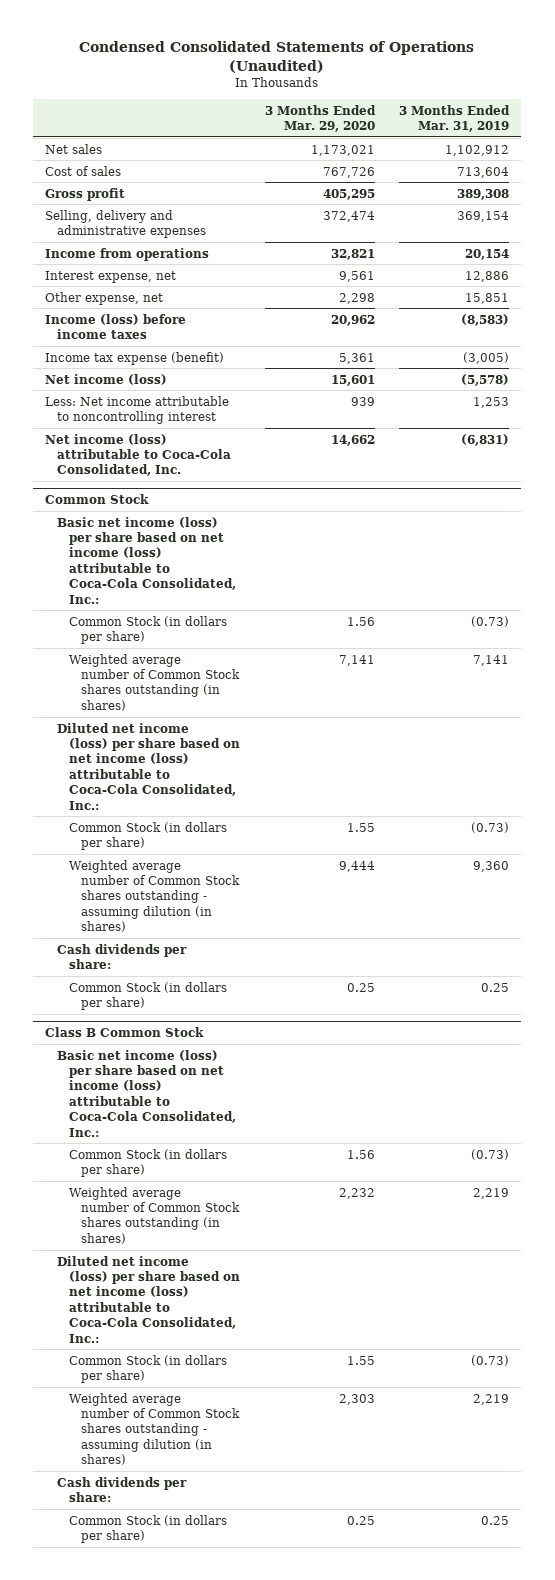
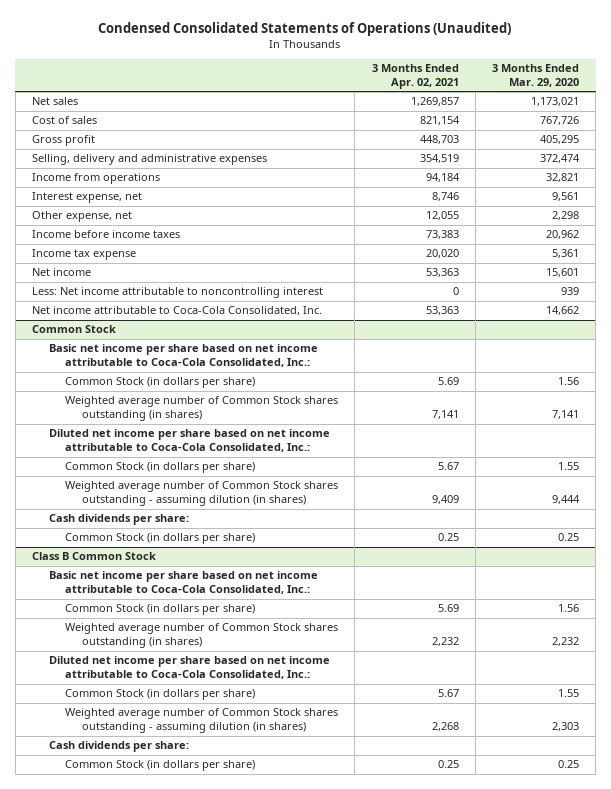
[399,104,511,133] 3 Months Ended Mar. 31, 2019 -> none
none -> [371,64,459,90] 3 Months Ended Apr. 02, 2021
[45,313,187,339] Income (loss) before income taxes -> [31,230,180,239] Income before income taxes
[45,351,225,365] Income tax expense (benefit) -> [31,249,136,261] Income tax expense
[45,373,168,385] Net income (loss) -> [31,268,91,277] Net income
[45,433,232,477] Net income (loss) attributable to Coca-Cola Consolidated, Inc. -> [31,306,322,316] Net income attributable to Coca-Cola Consolidated, Inc.
[57,516,237,604] Basic net income (loss) per share based on net income (loss) attributable to Coca-Cola Consolidated, Inc.: -> [48,344,318,368] Basic net income per share based on net income attributable to Coca-Cola Consolidated, Inc.:
[57,722,241,810] Diluted net income (loss) per share based on net income (loss) attributable to Coca-Cola Consolidated, Inc.: -> [48,429,330,453] Diluted net income per share based on net income attributable to Coca-Cola Consolidated, Inc.:
[57,1049,237,1137] Basic net income (loss) per share based on net income (loss) attributable to Coca-Cola Consolidated, Inc.: -> [48,571,318,595] Basic net income per share based on net income attributable to Coca-Cola Consolidated, Inc.:
[57,1255,241,1343] Diluted net income (loss) per share based on net income (loss) attributable to Coca-Cola Consolidated, Inc.: -> [48,656,330,680] Diluted net income per share based on net income attributable to Coca-Cola Consolidated, Inc.:

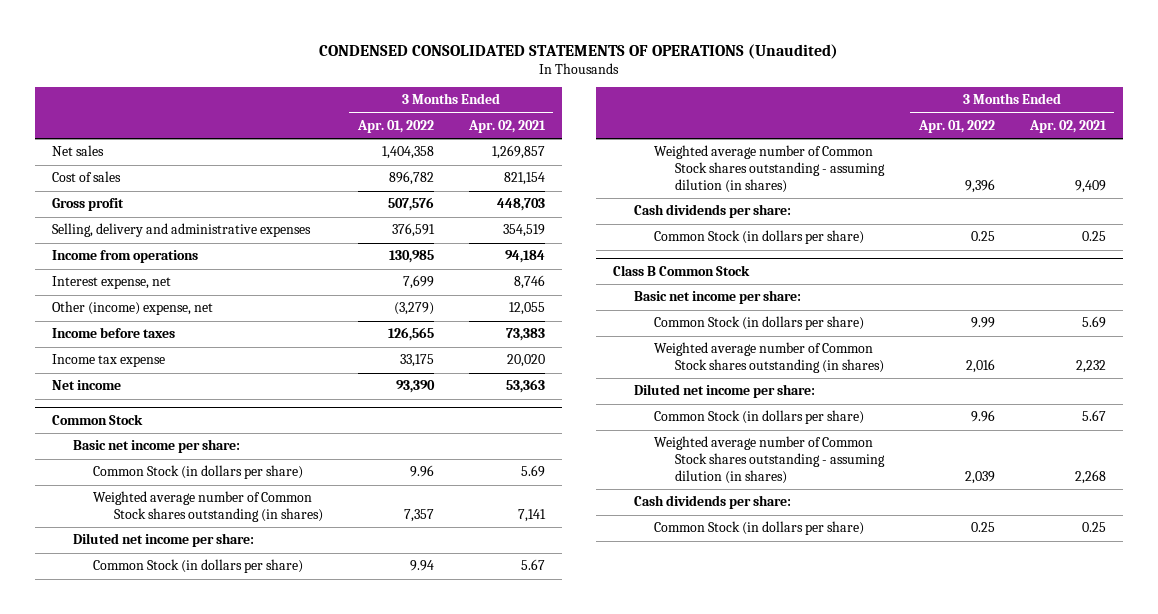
[98,21,512,36] Condensed Consolidated Statements of Operations (Unaudited) -> [318,43,838,59] CONDENSED CONSOLIDATED STATEMENTS OF OPERATIONS (Unaudited)
[491,64,579,88] 3 Months Ended Mar. 29, 2020 -> none
none -> [356,119,434,133] Apr. 01, 2022
[31,211,132,223] Other expense, net -> [52,301,214,316] Other (income) expense, net
[31,230,180,239] Income before income taxes -> [52,327,176,339] Income before taxes
[31,287,323,299] Less: Net income attributable to noncontrolling interest -> none
[31,306,322,316] Net income attributable to Coca-Cola Consolidated, Inc. -> none
[48,344,318,368] Basic net income per share based on net income attributable to Coca-Cola Consolidated, Inc.: -> [72,439,240,454] Basic net income per share:
[48,429,330,453] Diluted net income per share based on net income attributable to Coca-Cola Consolidated, Inc.: -> [72,533,254,548] Diluted net income per share:
[48,571,318,595] Basic net income per share based on net income attributable to Coca-Cola Consolidated, Inc.: -> [633,290,801,305] Basic net income per share:
[48,656,330,680] Diluted net income per share based on net income attributable to Coca-Cola Consolidated, Inc.: -> [633,384,815,399] Diluted net income per share:

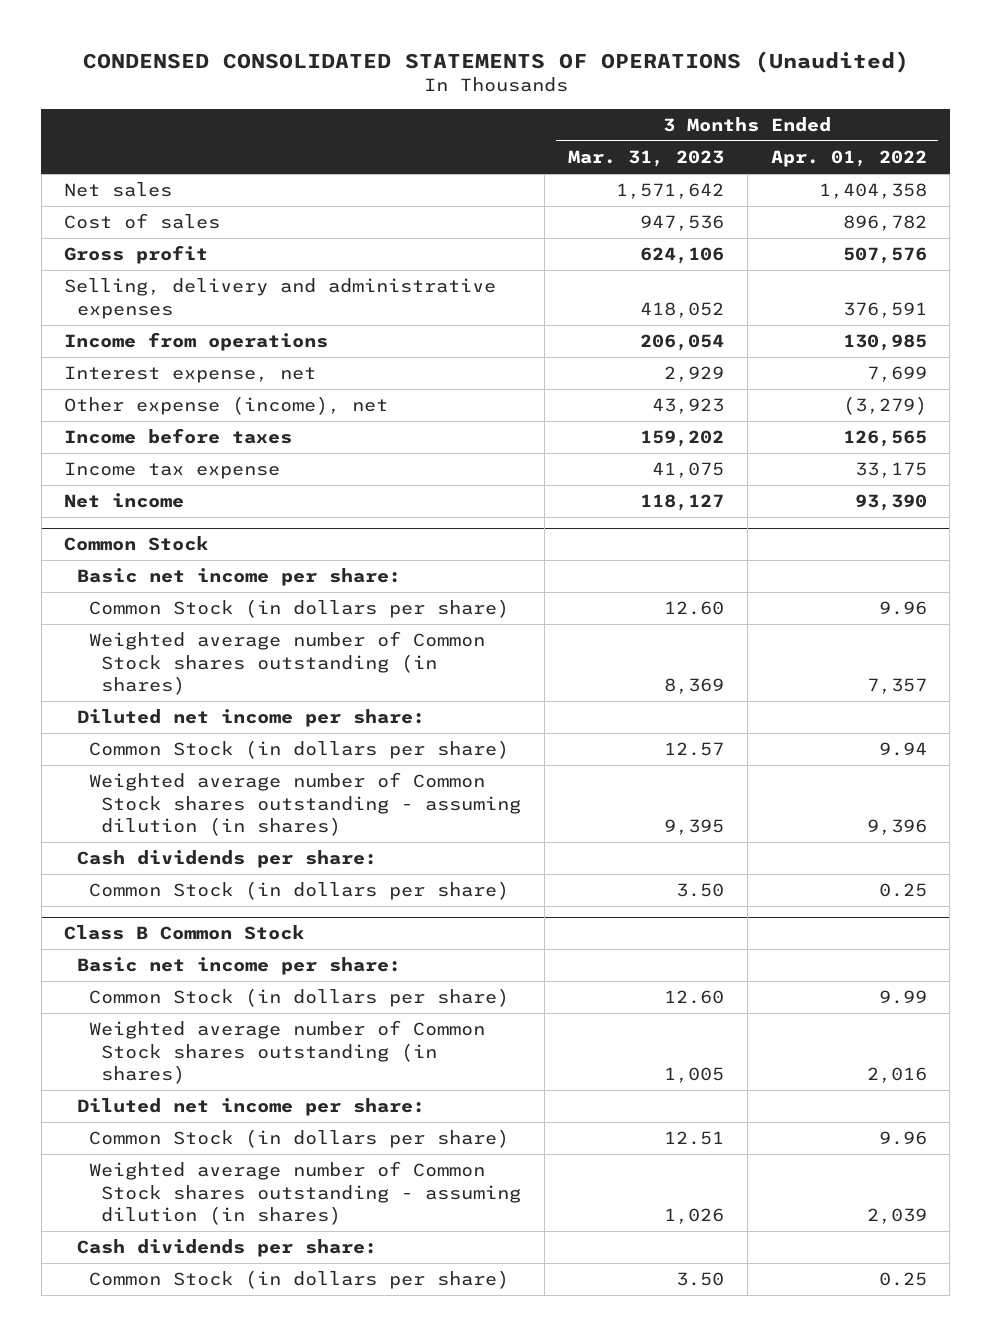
[467,119,546,133] Apr. 02, 2021 -> none
none -> [567,150,724,168] Mar. 31, 2023
[52,301,214,316] Other (income) expense, net -> [64,396,389,416] Other expense (income), net

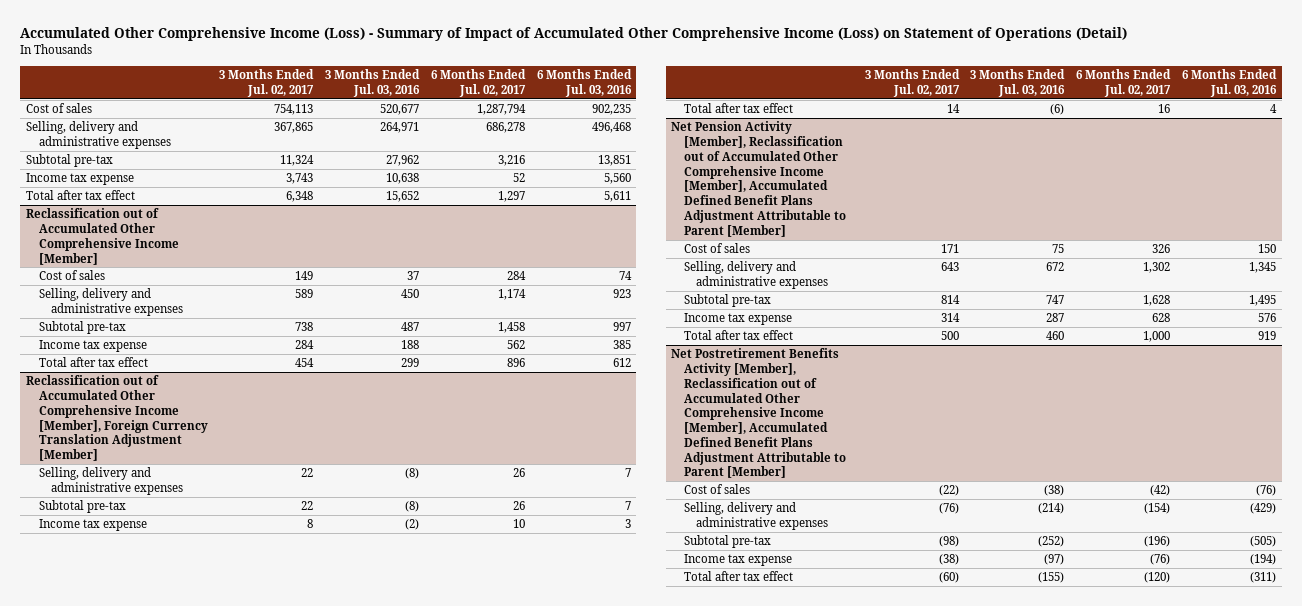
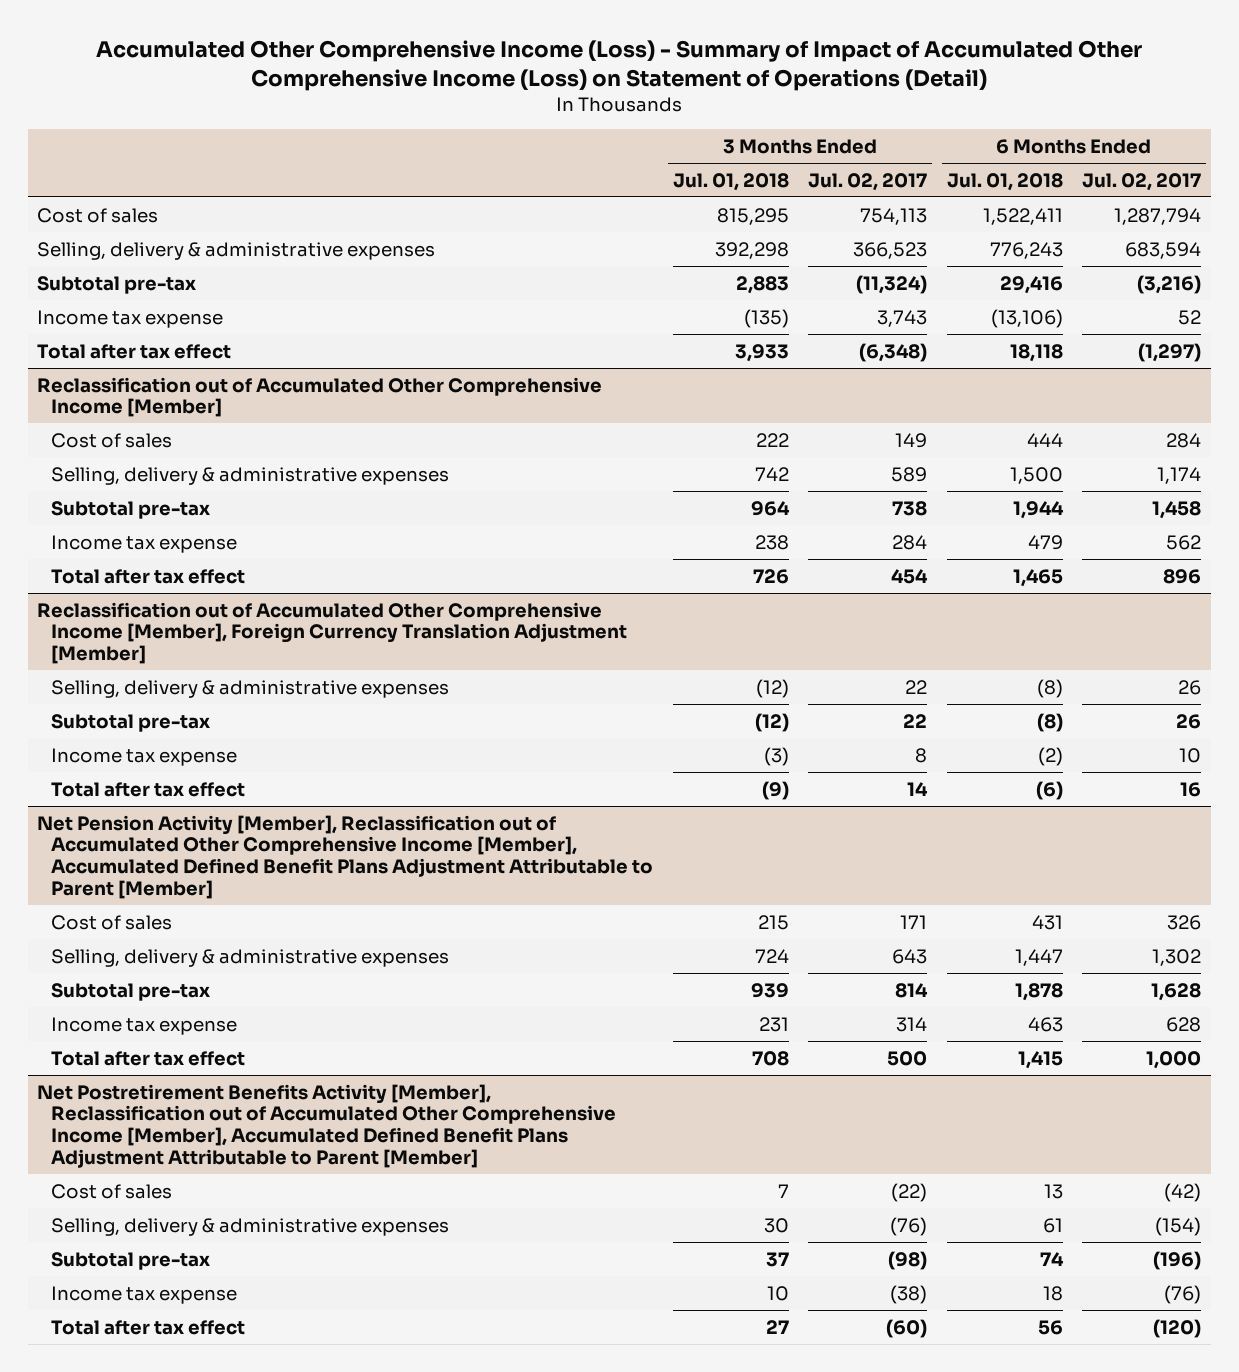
[325,69,421,97] 3 Months Ended Jul. 03, 2016 -> none
[536,69,632,97] 6 Months Ended Jul. 03, 2016 -> none
none -> [672,172,789,191] Jul. 01, 2018
none -> [946,172,1063,191] Jul. 01, 2018
[26,121,171,150] Selling, delivery and administrative expenses -> [37,241,436,260] Selling, delivery & administrative expenses
[274,122,314,134] 367,865 -> [853,241,928,259] 366,523
[485,122,525,134] 686,278 -> [1125,241,1202,259] 683,594
[280,155,315,167] 11,324 -> [856,274,928,294] (11,324)
[497,155,525,167] 3,216 -> [1137,274,1202,294] (3,216)
[286,191,314,203] 6,348 -> [859,342,928,362] (6,348)
[497,191,525,203] 1,297 -> [1138,342,1202,362] (1,297)
[38,288,184,317] Selling, delivery and administrative expenses -> [51,466,450,485] Selling, delivery & administrative expenses
[38,467,184,496] Selling, delivery and administrative expenses -> [51,679,450,698] Selling, delivery & administrative expenses
[683,261,829,290] Selling, delivery and administrative expenses -> [51,948,450,967] Selling, delivery & administrative expenses
[683,502,829,531] Selling, delivery and administrative expenses -> [51,1217,450,1236] Selling, delivery & administrative expenses

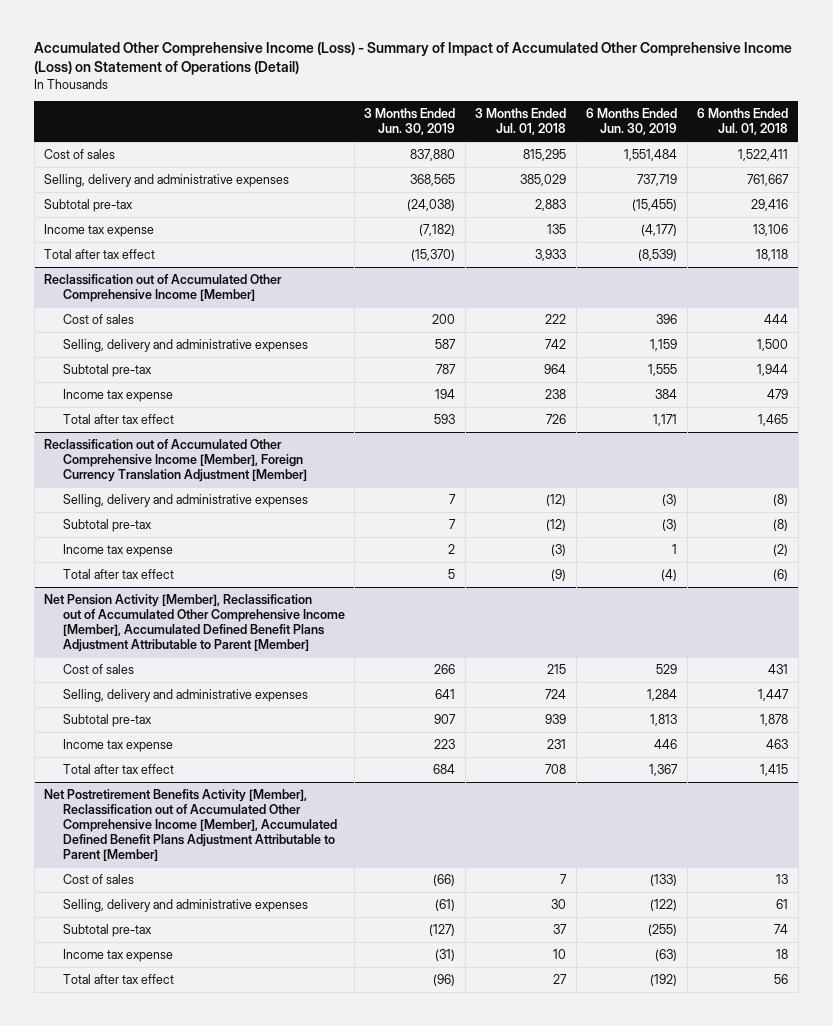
[808,172,928,191] Jul. 02, 2017 -> none
[1082,172,1202,191] Jul. 02, 2017 -> none
none -> [364,108,456,136] 3 Months Ended Jun. 30, 2019
none -> [586,108,678,136] 6 Months Ended Jun. 30, 2019
[37,241,436,260] Selling, delivery & administrative expenses -> [44,173,290,187] Selling, delivery and administrative expenses
[714,241,789,259] 392,298 -> [520,173,567,186] 385,029
[989,241,1063,259] 776,243 -> [747,173,790,186] 761,667
[743,308,789,328] (135) -> [547,223,567,234] 135
[990,308,1063,328] (13,106) -> [753,223,789,236] 13,106
[51,466,450,485] Selling, delivery & administrative expenses -> [62,338,308,352] Selling, delivery and administrative expenses
[51,679,450,698] Selling, delivery & administrative expenses -> [62,493,308,507] Selling, delivery and administrative expenses
[51,948,450,967] Selling, delivery & administrative expenses -> [62,688,308,702] Selling, delivery and administrative expenses
[51,1217,450,1236] Selling, delivery & administrative expenses -> [62,898,308,912] Selling, delivery and administrative expenses

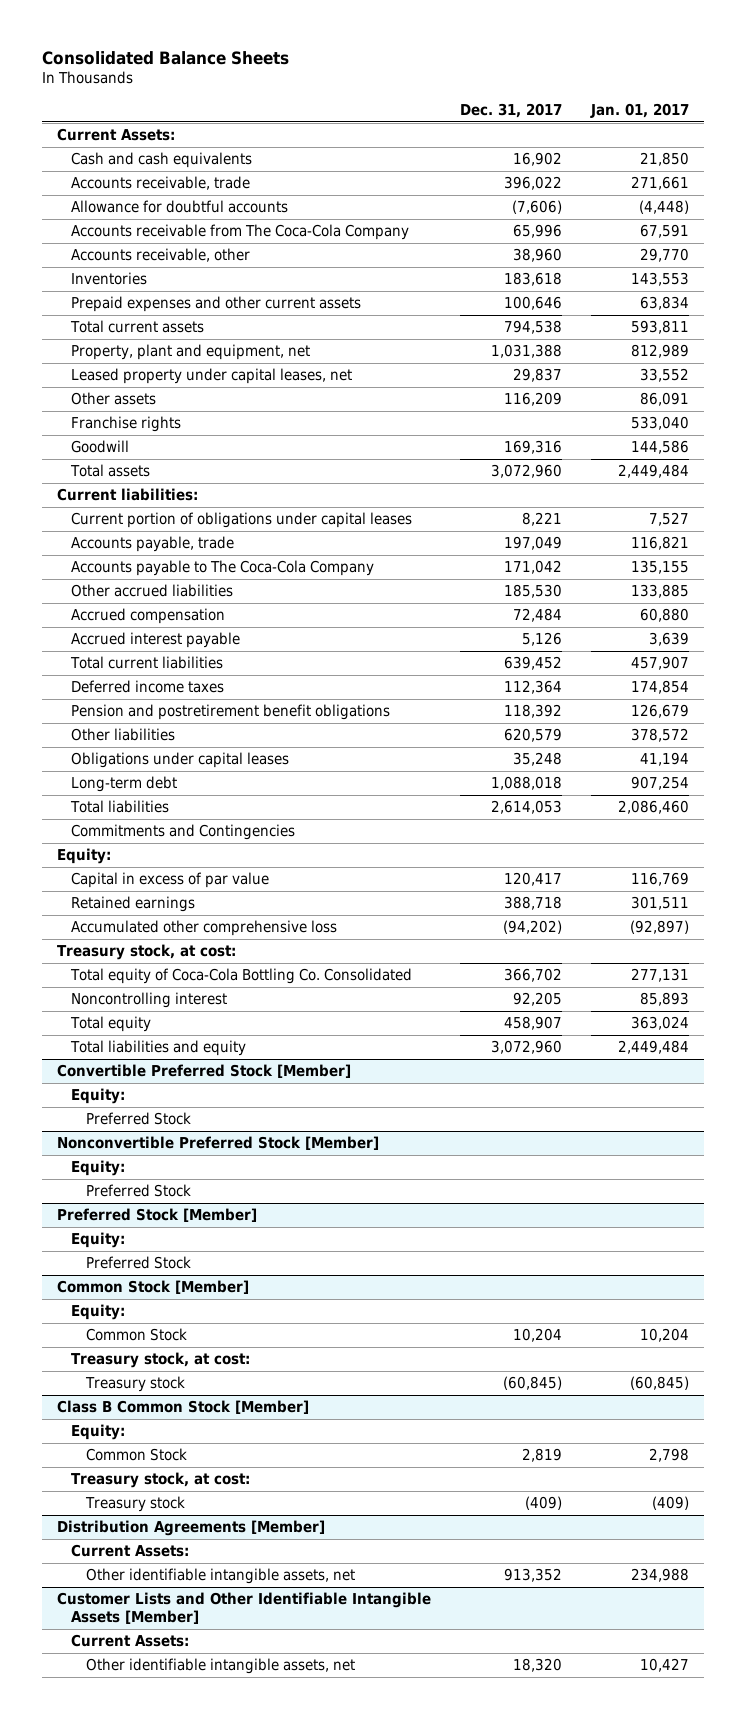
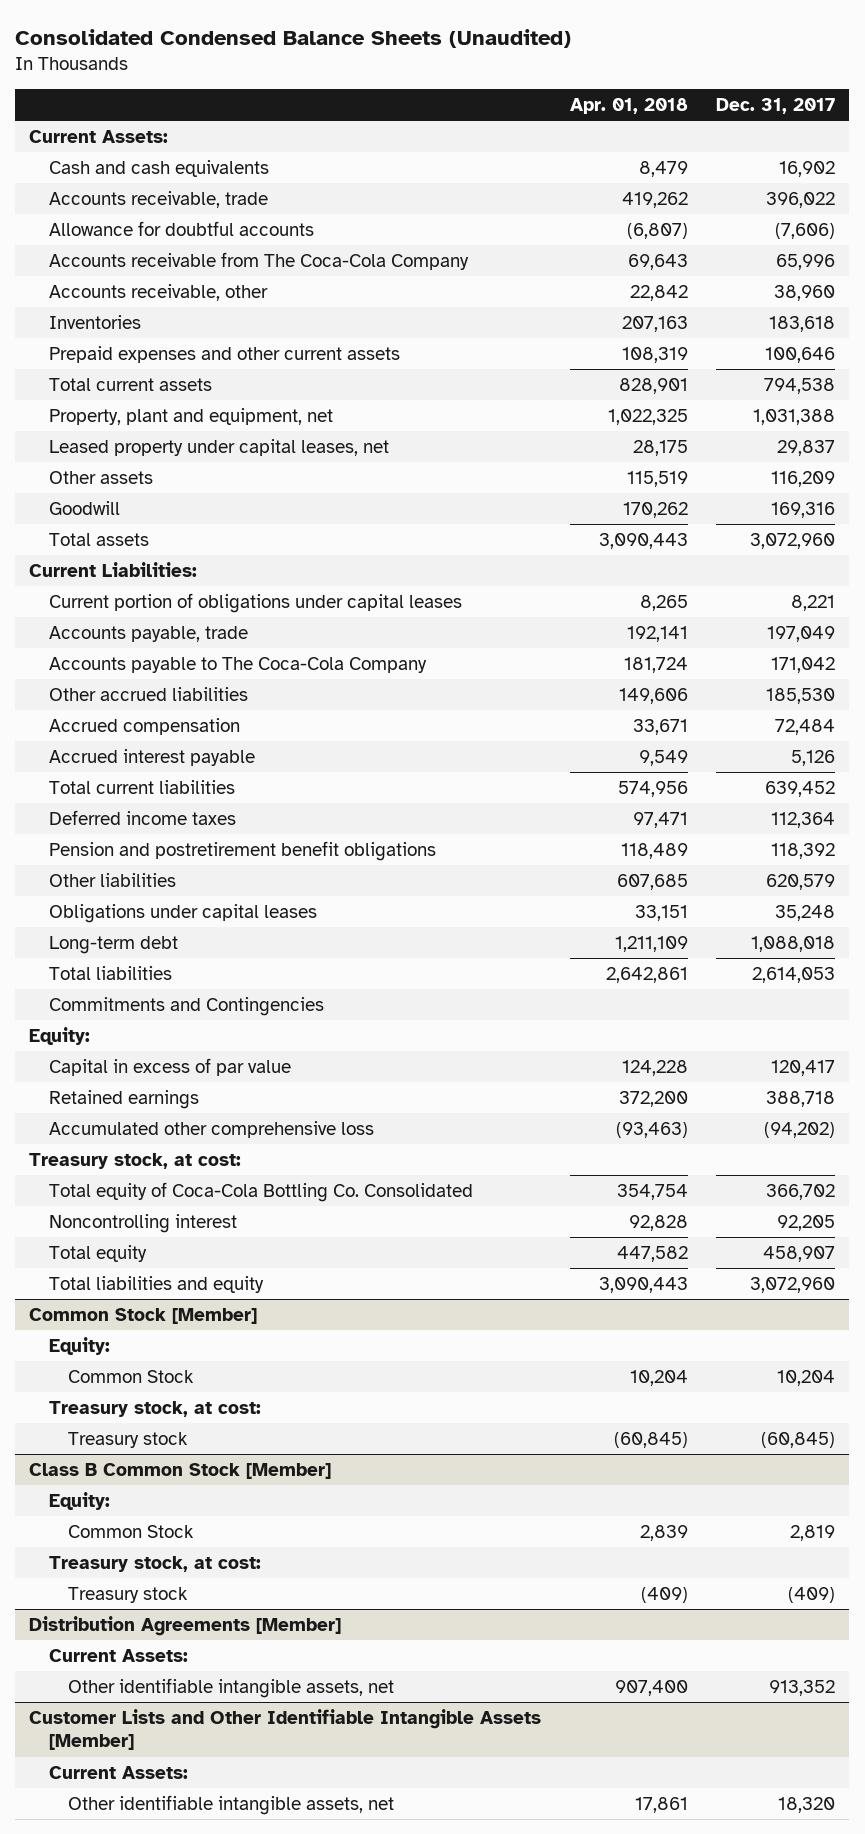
[41,51,289,66] Consolidated Balance Sheets -> [15,28,572,48] Consolidated Condensed Balance Sheets (Unaudited)
[590,102,690,118] Jan. 01, 2017 -> none
none -> [569,98,688,115] Apr. 01, 2018
[71,416,182,433] Franchise rights -> none
[56,488,198,502] Current liabilities: -> [29,562,198,578] Current Liabilities:
[56,1064,351,1079] Convertible Preferred Stock [Member] -> none
[71,1088,126,1105] Equity: -> none
[85,1112,191,1126] Preferred Stock -> none
[56,1136,379,1151] Nonconvertible Preferred Stock [Member] -> none
[71,1160,126,1177] Equity: -> none
[85,1184,191,1198] Preferred Stock -> none
[56,1208,257,1223] Preferred Stock [Member] -> none
[71,1232,126,1249] Equity: -> none
[85,1256,191,1270] Preferred Stock -> none

